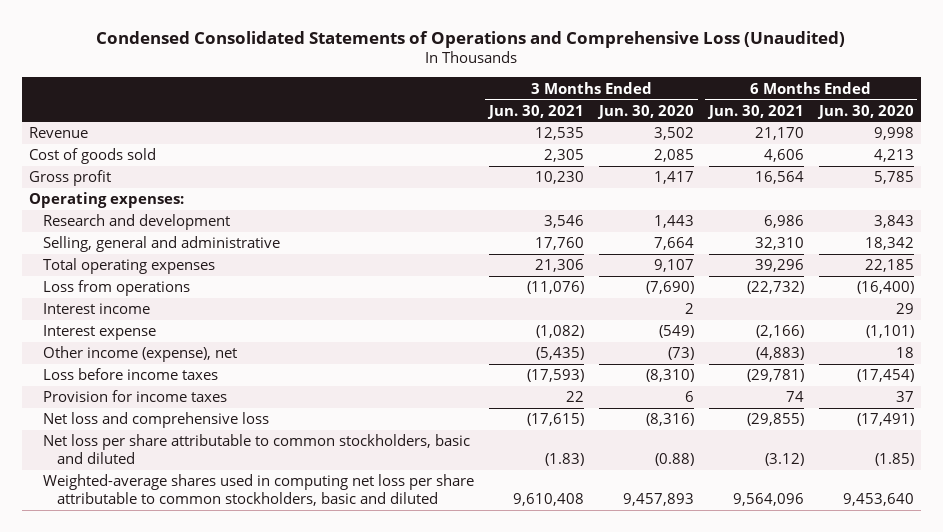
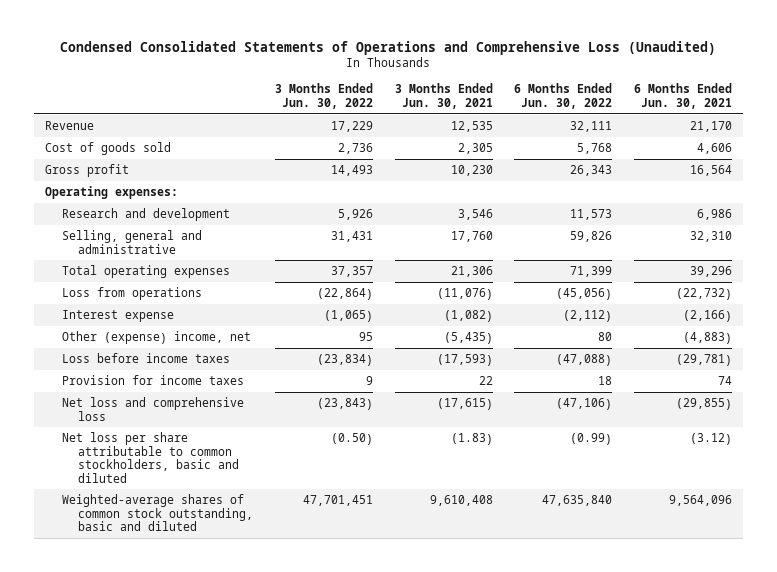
[596,104,694,119] Jun. 30, 2020 -> none
[816,104,914,119] Jun. 30, 2020 -> none
none -> [275,83,374,110] 3 Months Ended Jun. 30, 2022
none -> [514,83,613,110] 6 Months Ended Jun. 30, 2022
[43,303,151,315] Interest income -> none
[43,346,238,363] Other income (expense), net -> [61,331,251,345] Other (expense) income, net
[43,474,475,507] Weighted-average shares used in computing net loss per share attributable to common stockholders, basic and diluted -> [61,494,254,532] Weighted-average shares of common stock outstanding, basic and diluted

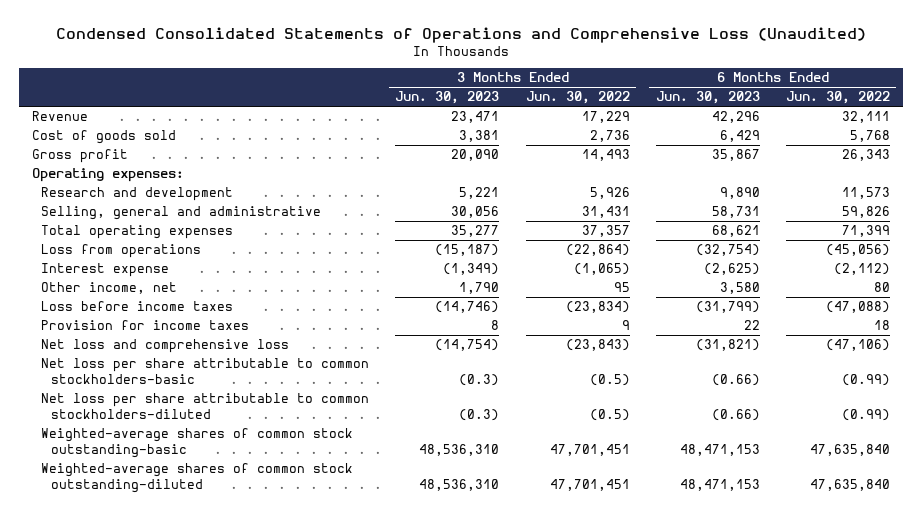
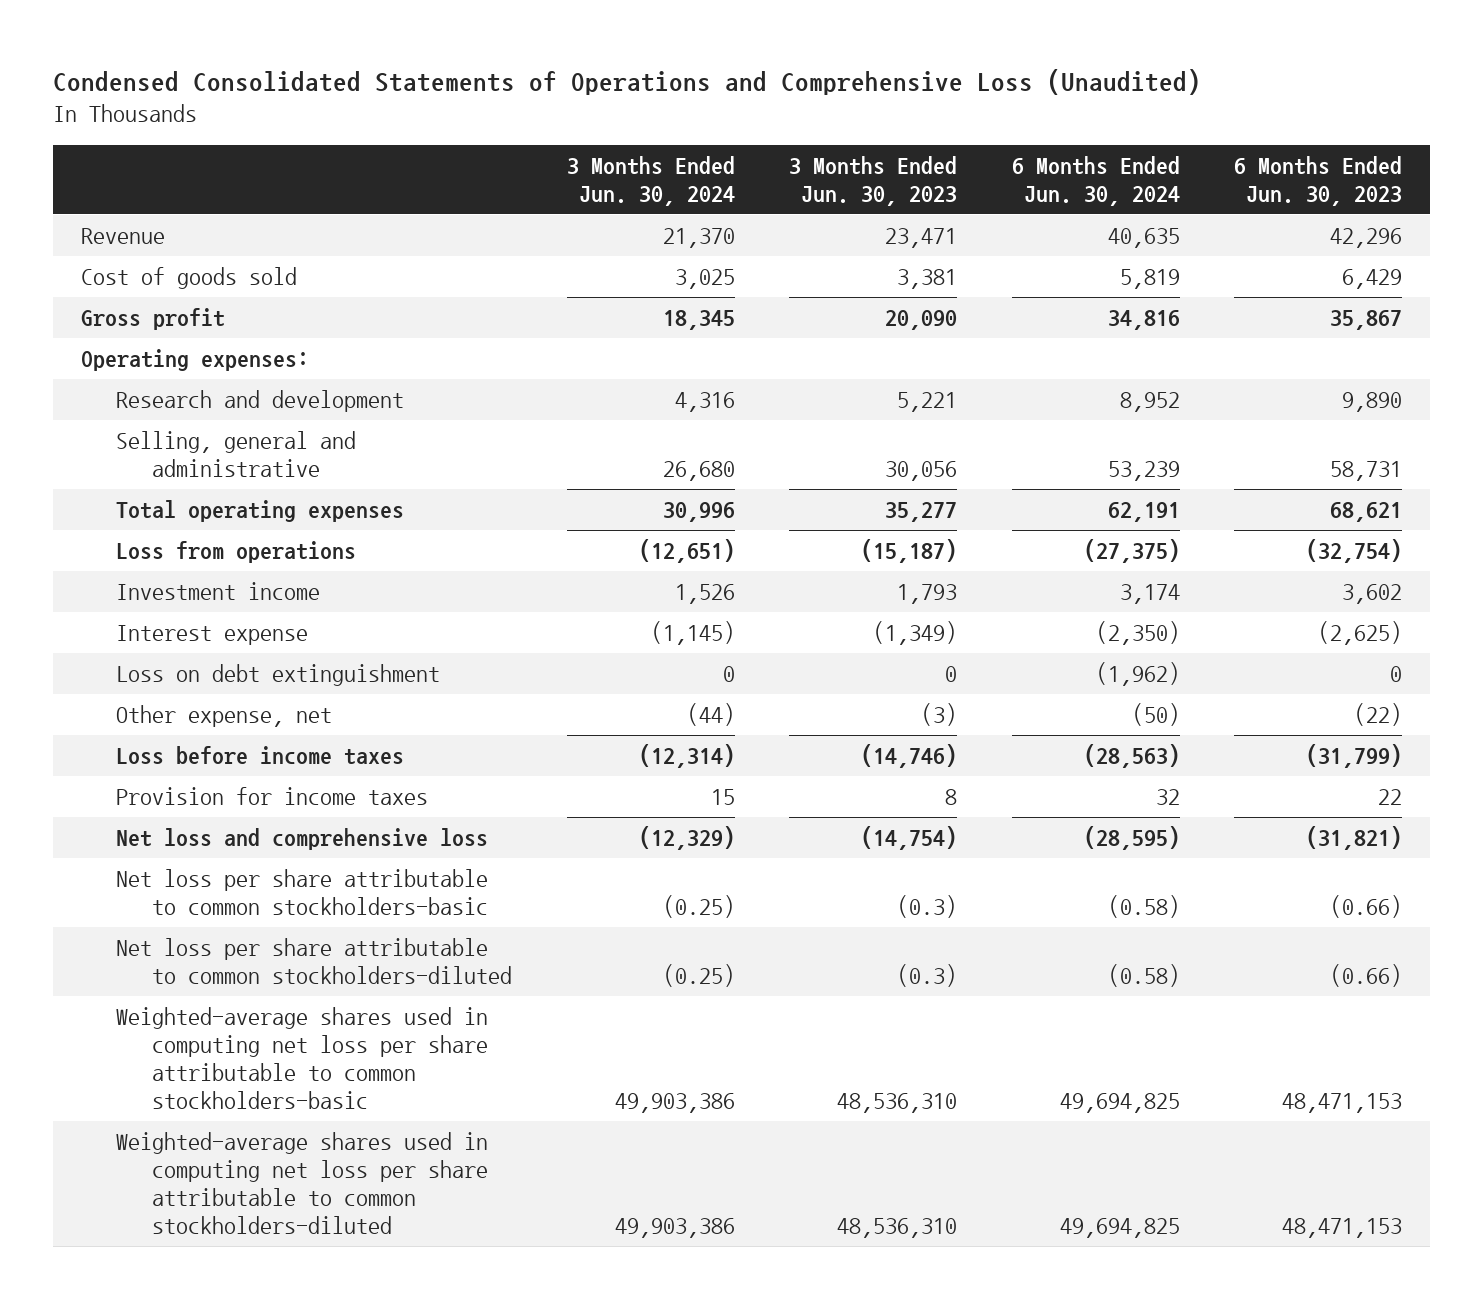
[525,91,630,105] Jun. 30, 2022 -> none
[785,91,890,105] Jun. 30, 2022 -> none
none -> [566,155,735,206] 3 Months Ended Jun. 30, 2024
none -> [1011,155,1180,206] 6 Months Ended Jun. 30, 2024
none -> [116,581,321,600] Investment income
none -> [116,663,441,686] Loss on debt extinguishment
[41,282,178,295] Other income, net -> [116,704,333,727] Other expense, net
[459,282,500,295] 1,790 -> [921,702,958,726] (3)
[719,282,760,295] 3,580 -> [1354,702,1403,726] (22)
[41,428,354,458] Weighted-average shares of common stock outstanding-basic -> [116,1006,489,1110] Weighted-average shares used in computing net loss per share attributable to common stockholders-basic
[41,463,354,493] Weighted-average shares of common stock outstanding-diluted -> [116,1131,489,1235] Weighted-average shares used in computing net loss per share attributable to common stockholders-diluted

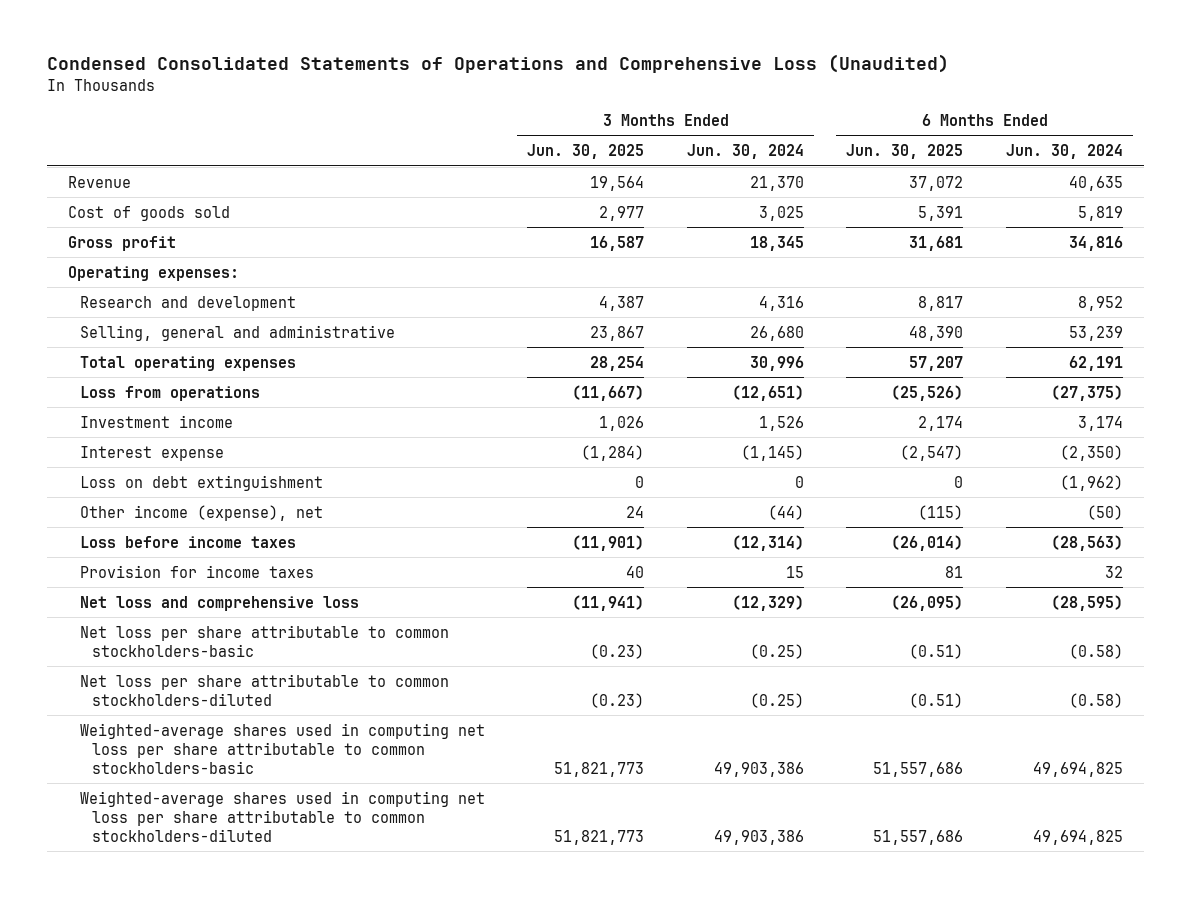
[789,155,958,206] 3 Months Ended Jun. 30, 2023 -> none
[1234,155,1403,206] 6 Months Ended Jun. 30, 2023 -> none
none -> [527,144,645,160] Jun. 30, 2025
none -> [846,144,964,160] Jun. 30, 2025
[116,704,333,727] Other expense, net -> [79,504,323,521] Other income (expense), net

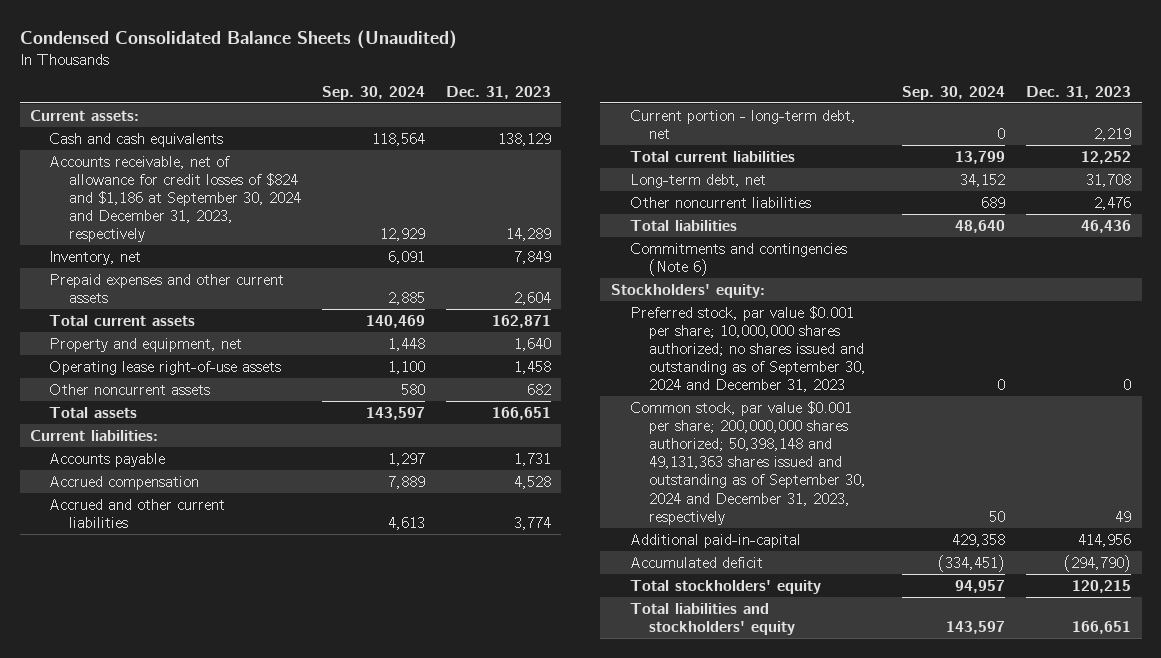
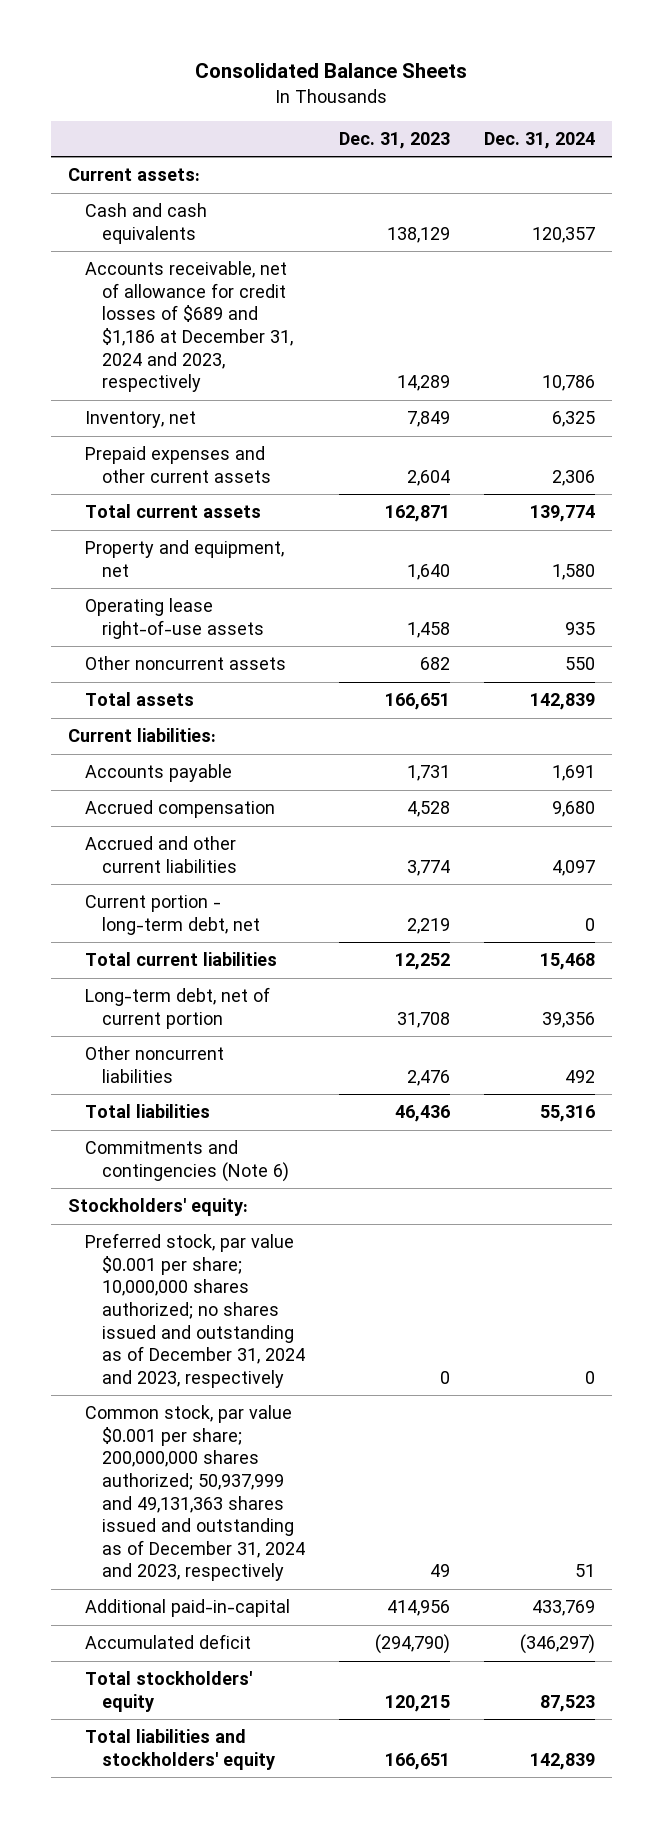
[19,29,457,49] Condensed Consolidated Balance Sheets (Unaudited) -> [195,63,468,79] Consolidated Balance Sheets
[321,86,425,101] Sep. 30, 2024 -> none
none -> [483,131,595,149] Dec. 31, 2024
[49,155,301,243] Accounts receivable, net of allowance for credit losses of $824 and $1,186 at September 30, 2024 and December 31, 2023, respectively -> [84,261,293,393] Accounts receivable, net of allowance for credit losses of $689 and $1,186 at December 31, 2024 and 2023, respectively
[629,173,766,188] Long-term debt, net -> [84,987,270,1029] Long-term debt, net of current portion
[629,305,867,393] Preferred stock, par value $0.001 per share; 10,000,000 shares authorized; no shares issued and outstanding as of September 30, 2024 and December 31, 2023 -> [84,1233,305,1388] Preferred stock, par value $0.001 per share; 10,000,000 shares authorized; no shares issued and outstanding as of December 31, 2024 and 2023, respectively
[629,400,867,525] Common stock, par value $0.001 per share; 200,000,000 shares authorized; 50,398,148 and 49,131,363 shares issued and outstanding as of September 30, 2024 and December 31, 2023, respectively -> [84,1405,305,1582] Common stock, par value $0.001 per share; 200,000,000 shares authorized; 50,937,999 and 49,131,363 shares issued and outstanding as of December 31, 2024 and 2023, respectively

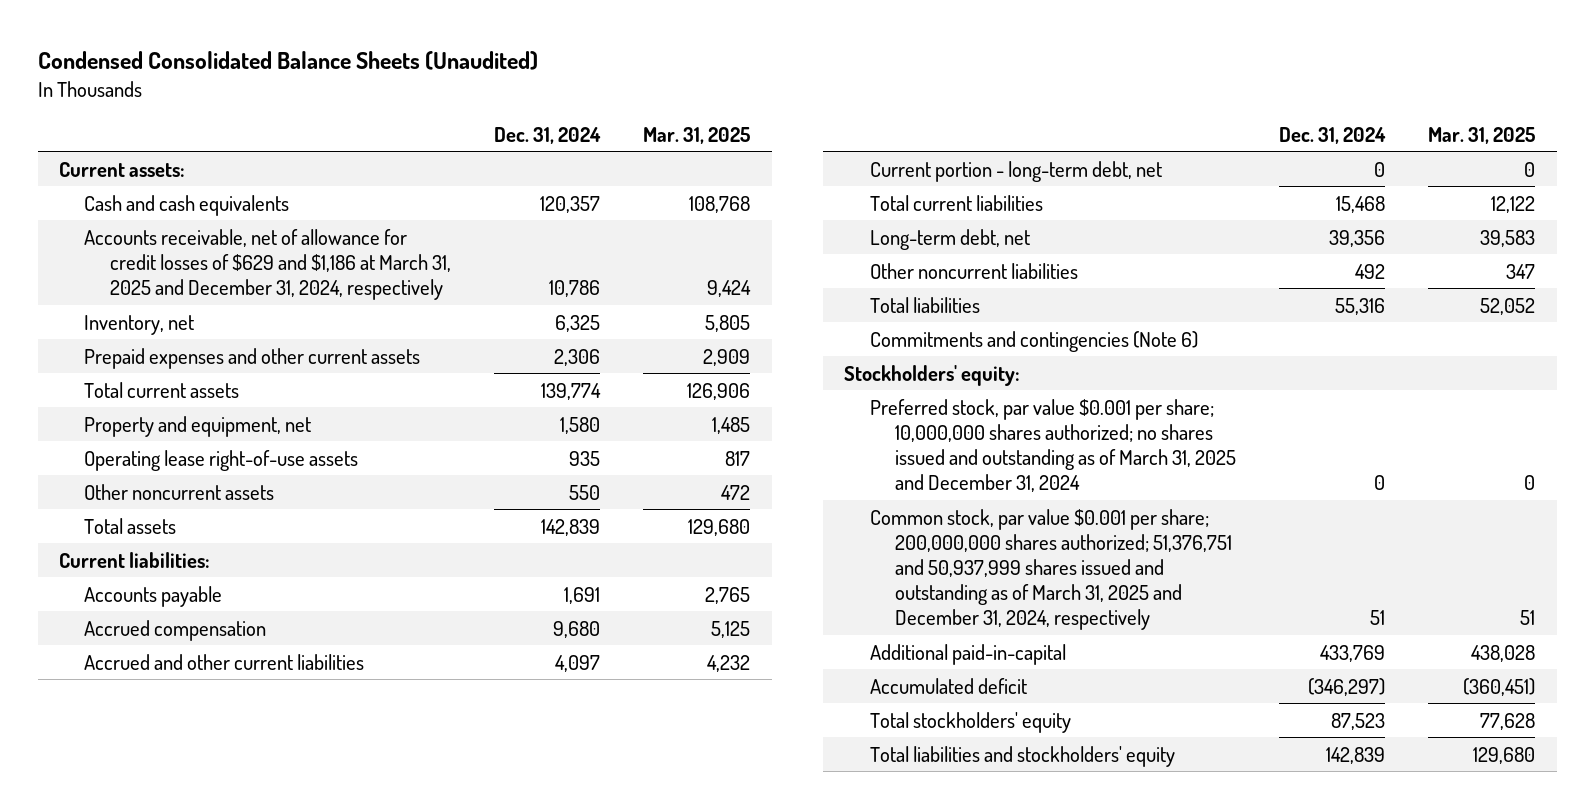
[195,63,468,79] Consolidated Balance Sheets -> [37,51,538,71] Condensed Consolidated Balance Sheets (Unaudited)
[338,131,450,149] Dec. 31, 2023 -> none
none -> [643,126,751,144] Mar. 31, 2025
[84,261,293,393] Accounts receivable, net of allowance for credit losses of $689 and $1,186 at December 31, 2024 and 2023, respectively -> [84,228,451,300] Accounts receivable, net of allowance for credit losses of $629 and $1,186 at March 31, 2025 and December 31, 2024, respectively
[84,987,270,1029] Long-term debt, net of current portion -> [869,228,1030,250] Long-term debt, net
[84,1233,305,1388] Preferred stock, par value $0.001 per share; 10,000,000 shares authorized; no shares issued and outstanding as of December 31, 2024 and 2023, respectively -> [869,398,1236,493] Preferred stock, par value $0.001 per share; 10,000,000 shares authorized; no shares issued and outstanding as of March 31, 2025 and December 31, 2024
[84,1405,305,1582] Common stock, par value $0.001 per share; 200,000,000 shares authorized; 50,937,999 and 49,131,363 shares issued and outstanding as of December 31, 2024 and 2023, respectively -> [869,508,1232,631] Common stock, par value $0.001 per share; 200,000,000 shares authorized; 51,376,751 and 50,937,999 shares issued and outstanding as of March 31, 2025 and December 31, 2024, respectively

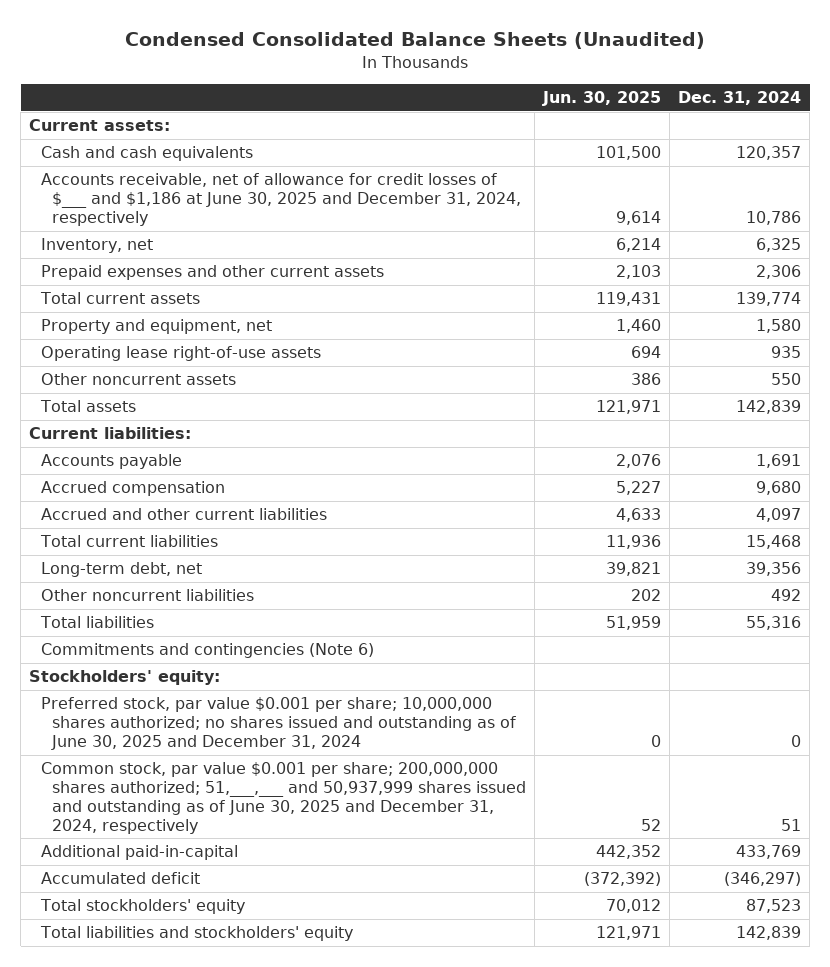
[643,126,751,144] Mar. 31, 2025 -> none
none -> [542,91,662,107] Jun. 30, 2025
[84,228,451,300] Accounts receivable, net of allowance for credit losses of $629 and $1,186 at March 31, 2025 and December 31, 2024, respectively -> [40,173,522,226] Accounts receivable, net of allowance for credit losses of $___ and $1,186 at June 30, 2025 and December 31, 2024, respectively
[869,160,1162,182] Current portion - long-term debt, net -> none
[869,398,1236,493] Preferred stock, par value $0.001 per share; 10,000,000 shares authorized; no shares issued and outstanding as of March 31, 2025 and December 31, 2024 -> [40,697,517,750] Preferred stock, par value $0.001 per share; 10,000,000 shares authorized; no shares issued and outstanding as of June 30, 2025 and December 31, 2024
[869,508,1232,631] Common stock, par value $0.001 per share; 200,000,000 shares authorized; 51,376,751 and 50,937,999 shares issued and outstanding as of March 31, 2025 and December 31, 2024, respectively -> [40,762,527,834] Common stock, par value $0.001 per share; 200,000,000 shares authorized; 51,___,___ and 50,937,999 shares issued and outstanding as of June 30, 2025 and December 31, 2024, respectively

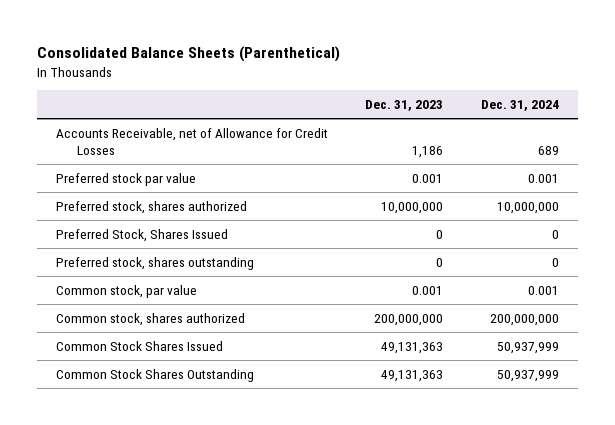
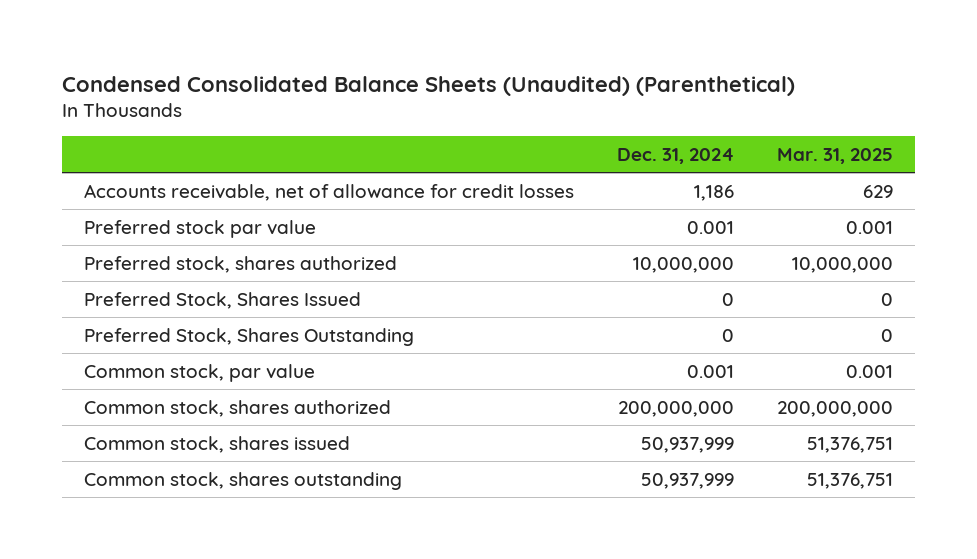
[37,46,341,63] Consolidated Balance Sheets (Parenthetical) -> [62,75,796,96] Condensed Consolidated Balance Sheets (Unaudited) (Parenthetical)
[365,100,444,112] Dec. 31, 2023 -> none
none -> [777,147,894,164] Mar. 31, 2025
[55,127,328,156] Accounts Receivable, net of Allowance for Credit Losses -> [83,183,574,201] Accounts receivable, net of allowance for credit losses
[537,146,559,156] 689 -> [694,184,735,201] 1,186
[55,256,254,270] Preferred stock, shares outstanding -> [83,327,414,346] Preferred Stock, Shares Outstanding
[55,340,223,351] Common Stock Shares Issued -> [83,435,350,453] Common stock, shares issued
[55,368,254,382] Common Stock Shares Outstanding -> [83,471,402,490] Common stock, shares outstanding

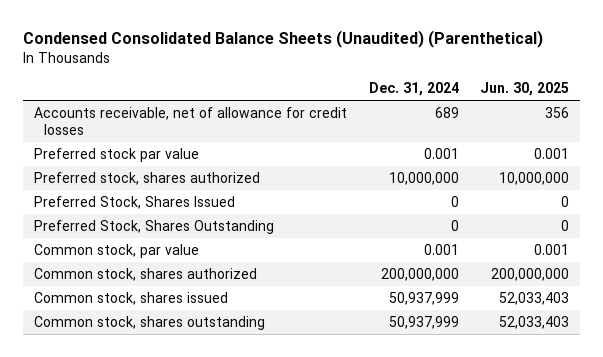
[777,147,894,164] Mar. 31, 2025 -> none
none -> [480,82,570,97] Jun. 30, 2025
[694,184,735,201] 1,186 -> [434,106,459,118] 689

